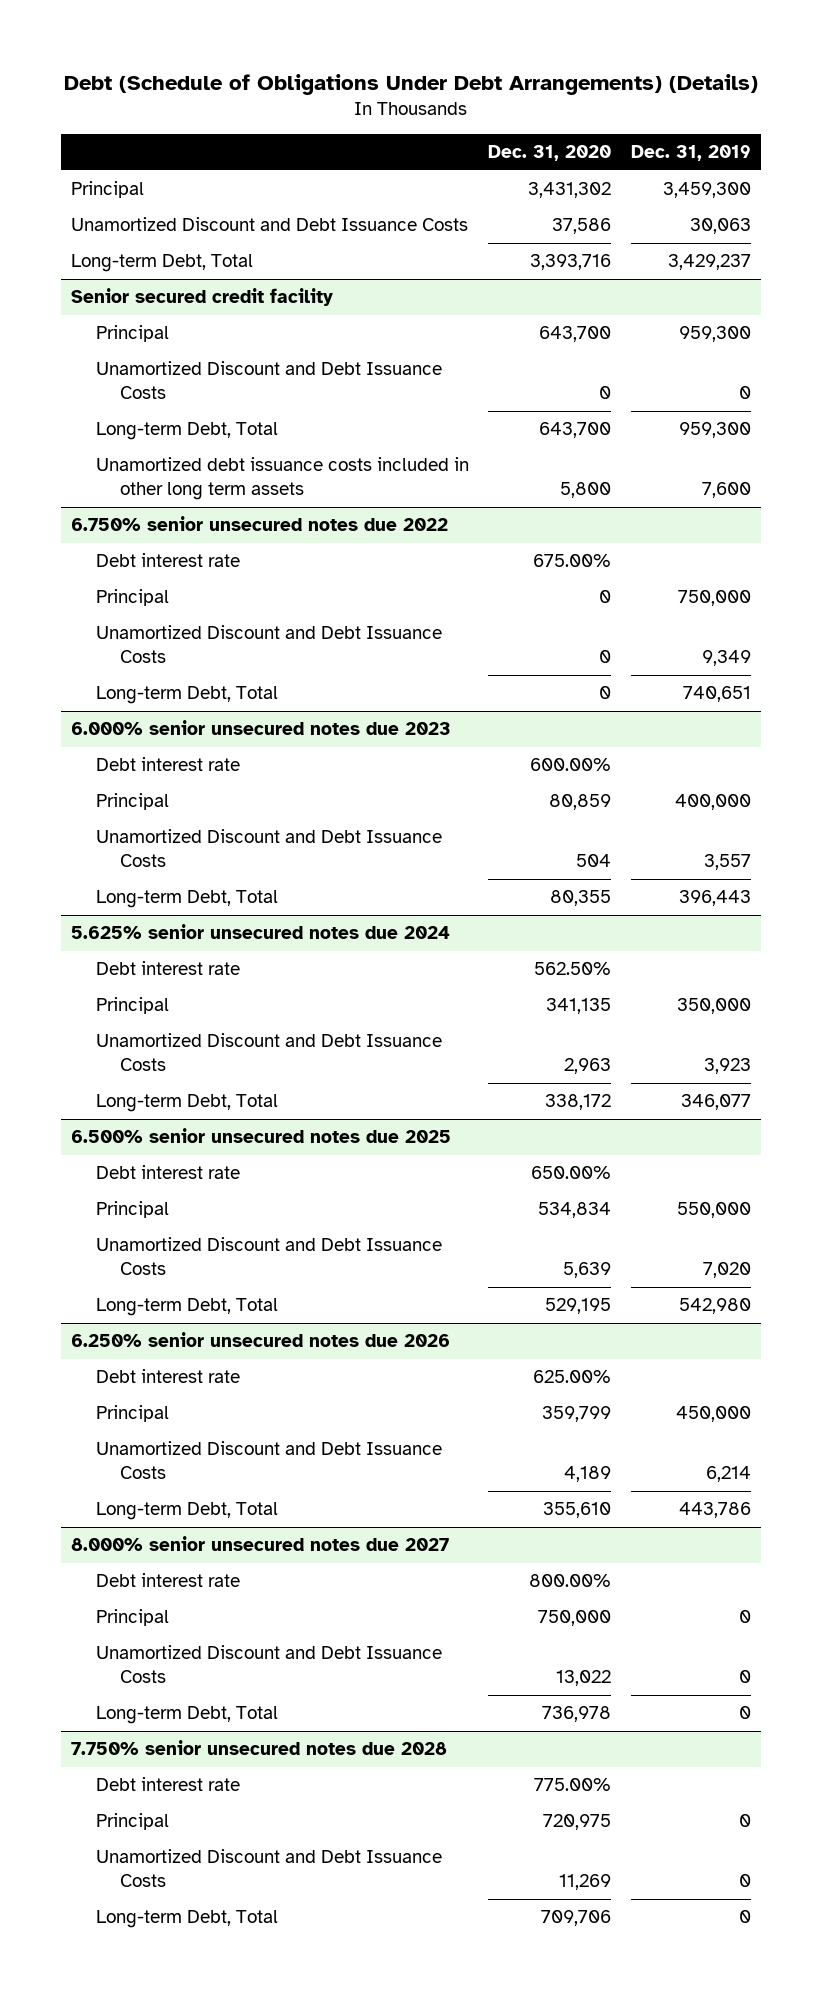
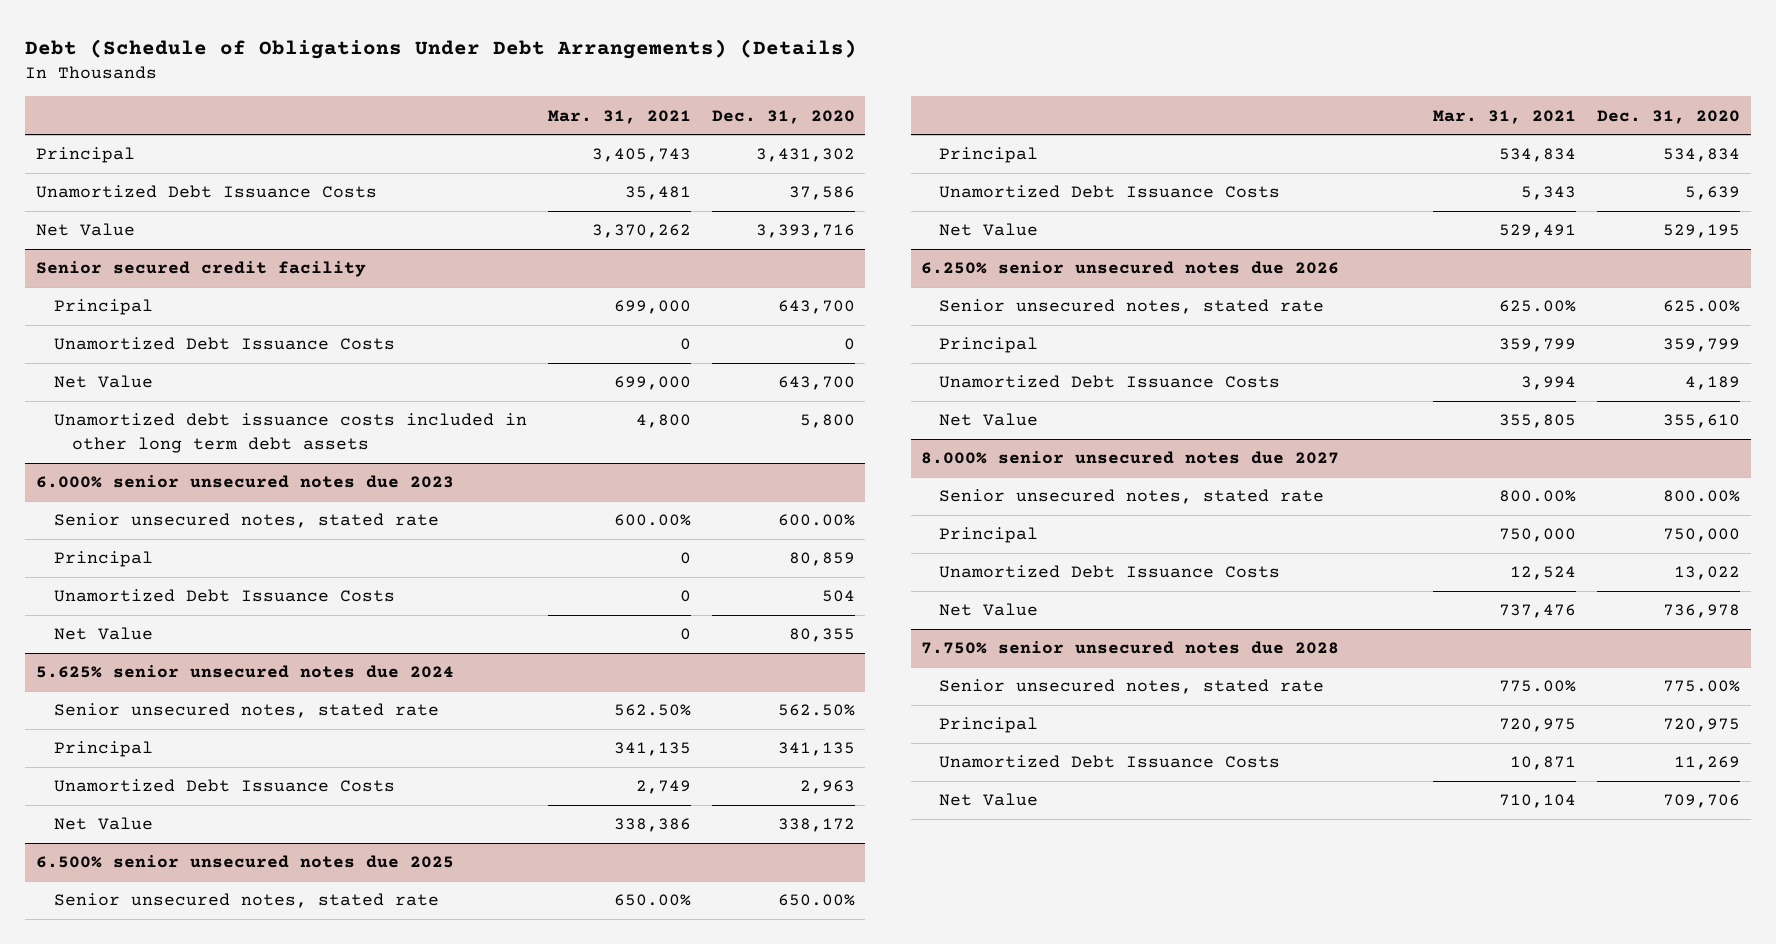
[630,145,751,162] Dec. 31, 2019 -> none
none -> [547,109,691,124] Mar. 31, 2021
[71,217,469,232] Unamortized Discount and Debt Issuance Costs -> [35,185,377,199] Unamortized Debt Issuance Costs
[71,254,254,273] Long-term Debt, Total -> [35,223,135,237] Net Value
[71,516,449,532] 6.750% senior unsecured notes due 2022 -> none
[95,553,240,568] Debt interest rate -> none
[95,589,169,607] Principal -> none
[95,625,442,663] Unamortized Discount and Debt Issuance Costs -> none
[95,686,278,705] Long-term Debt, Total -> none
[95,361,442,399] Unamortized Discount and Debt Issuance Costs -> [53,337,395,351] Unamortized Debt Issuance Costs
[95,422,278,441] Long-term Debt, Total -> [53,375,153,389] Net Value
[95,457,469,500] Unamortized debt issuance costs included in other long term assets -> [53,413,527,453] Unamortized debt issuance costs included in other long term debt assets
[95,757,240,772] Debt interest rate -> [53,513,439,529] Senior unsecured notes, stated rate
[95,829,442,867] Unamortized Discount and Debt Issuance Costs -> [53,589,395,603] Unamortized Debt Issuance Costs
[95,890,278,909] Long-term Debt, Total -> [53,627,153,641] Net Value
[95,961,240,976] Debt interest rate -> [53,703,439,719] Senior unsecured notes, stated rate
[95,1033,442,1071] Unamortized Discount and Debt Issuance Costs -> [53,779,395,793] Unamortized Debt Issuance Costs
[95,1094,278,1113] Long-term Debt, Total -> [53,817,153,831] Net Value
[95,1165,240,1180] Debt interest rate -> [53,893,439,909] Senior unsecured notes, stated rate
[95,1237,442,1275] Unamortized Discount and Debt Issuance Costs -> [939,185,1281,199] Unamortized Debt Issuance Costs
[95,1298,278,1317] Long-term Debt, Total -> [939,223,1039,237] Net Value
[95,1369,240,1384] Debt interest rate -> [939,299,1325,315] Senior unsecured notes, stated rate
[95,1441,442,1479] Unamortized Discount and Debt Issuance Costs -> [939,375,1281,389] Unamortized Debt Issuance Costs
[95,1502,278,1521] Long-term Debt, Total -> [939,413,1039,427] Net Value
[95,1573,240,1588] Debt interest rate -> [939,489,1325,505] Senior unsecured notes, stated rate
[95,1645,442,1683] Unamortized Discount and Debt Issuance Costs -> [939,565,1281,579] Unamortized Debt Issuance Costs
[95,1706,278,1725] Long-term Debt, Total -> [939,603,1039,617] Net Value
[95,1777,240,1792] Debt interest rate -> [939,679,1325,695] Senior unsecured notes, stated rate
[95,1849,442,1887] Unamortized Discount and Debt Issuance Costs -> [939,755,1281,769] Unamortized Debt Issuance Costs
[95,1910,278,1929] Long-term Debt, Total -> [939,793,1039,807] Net Value

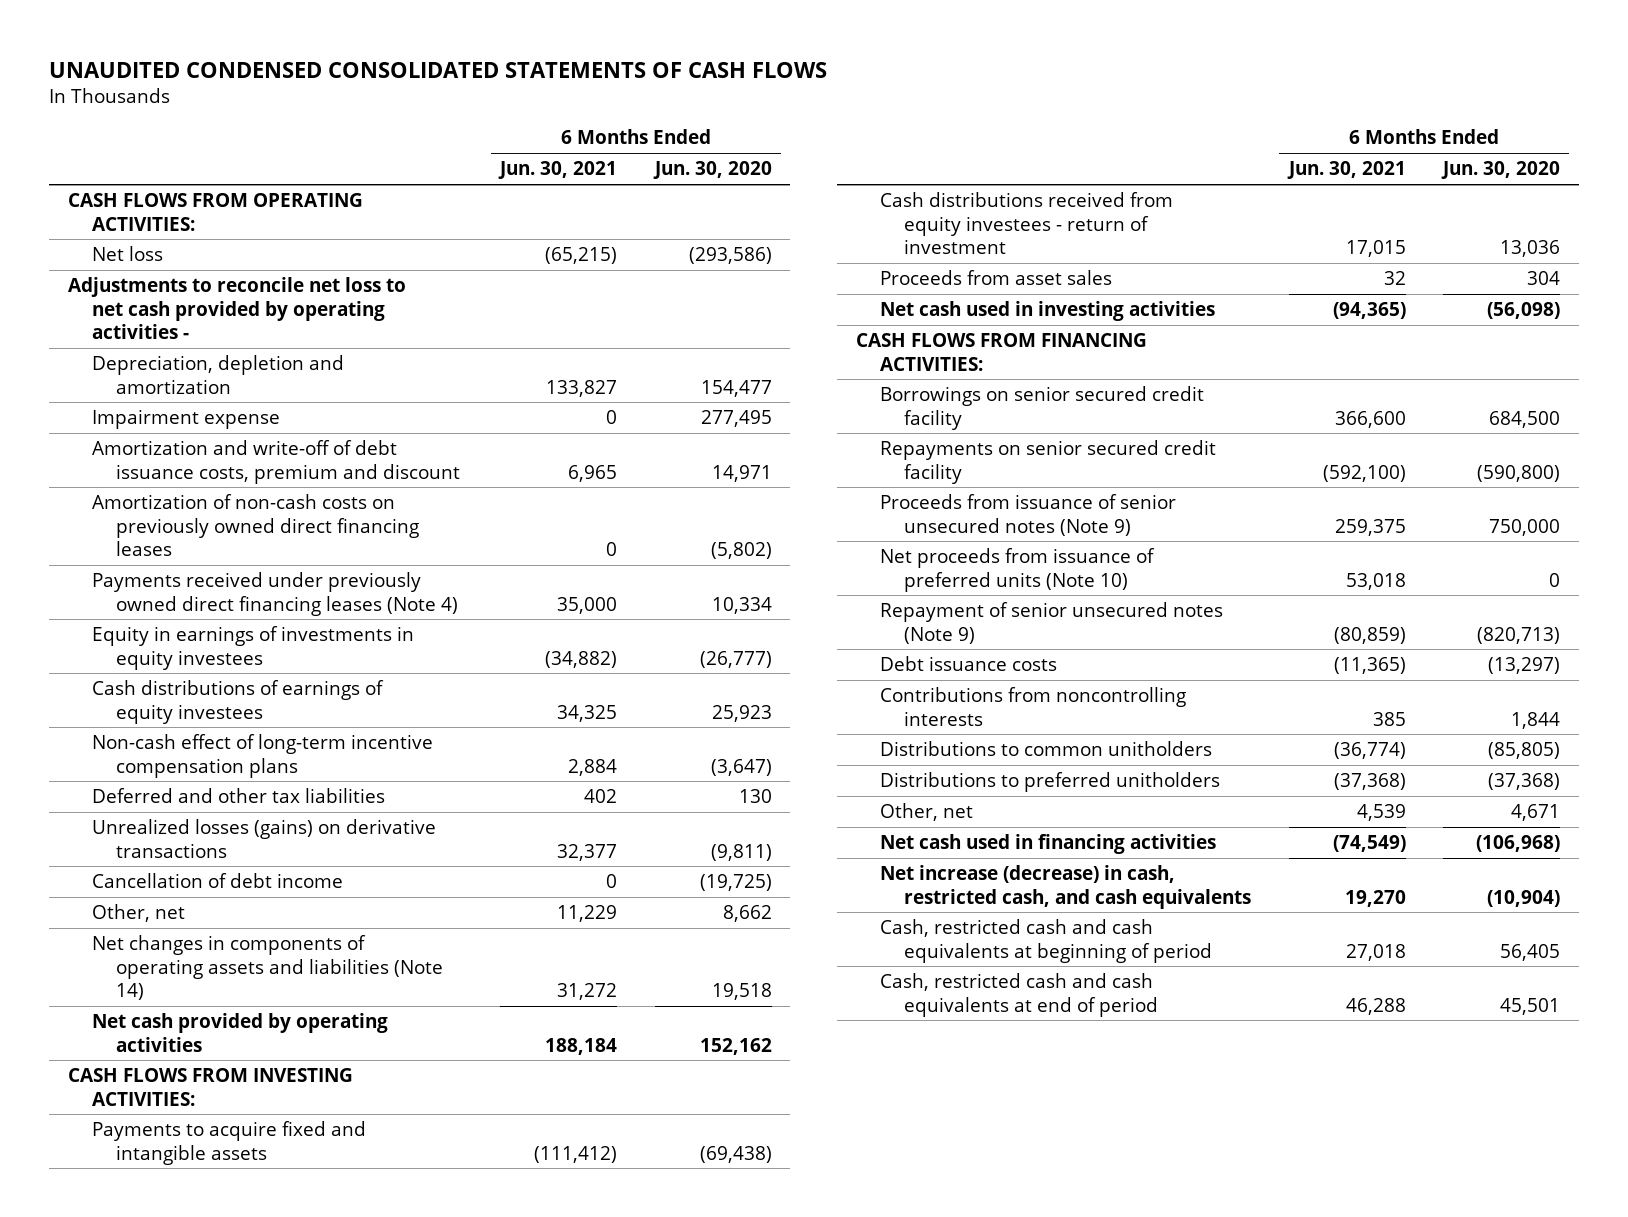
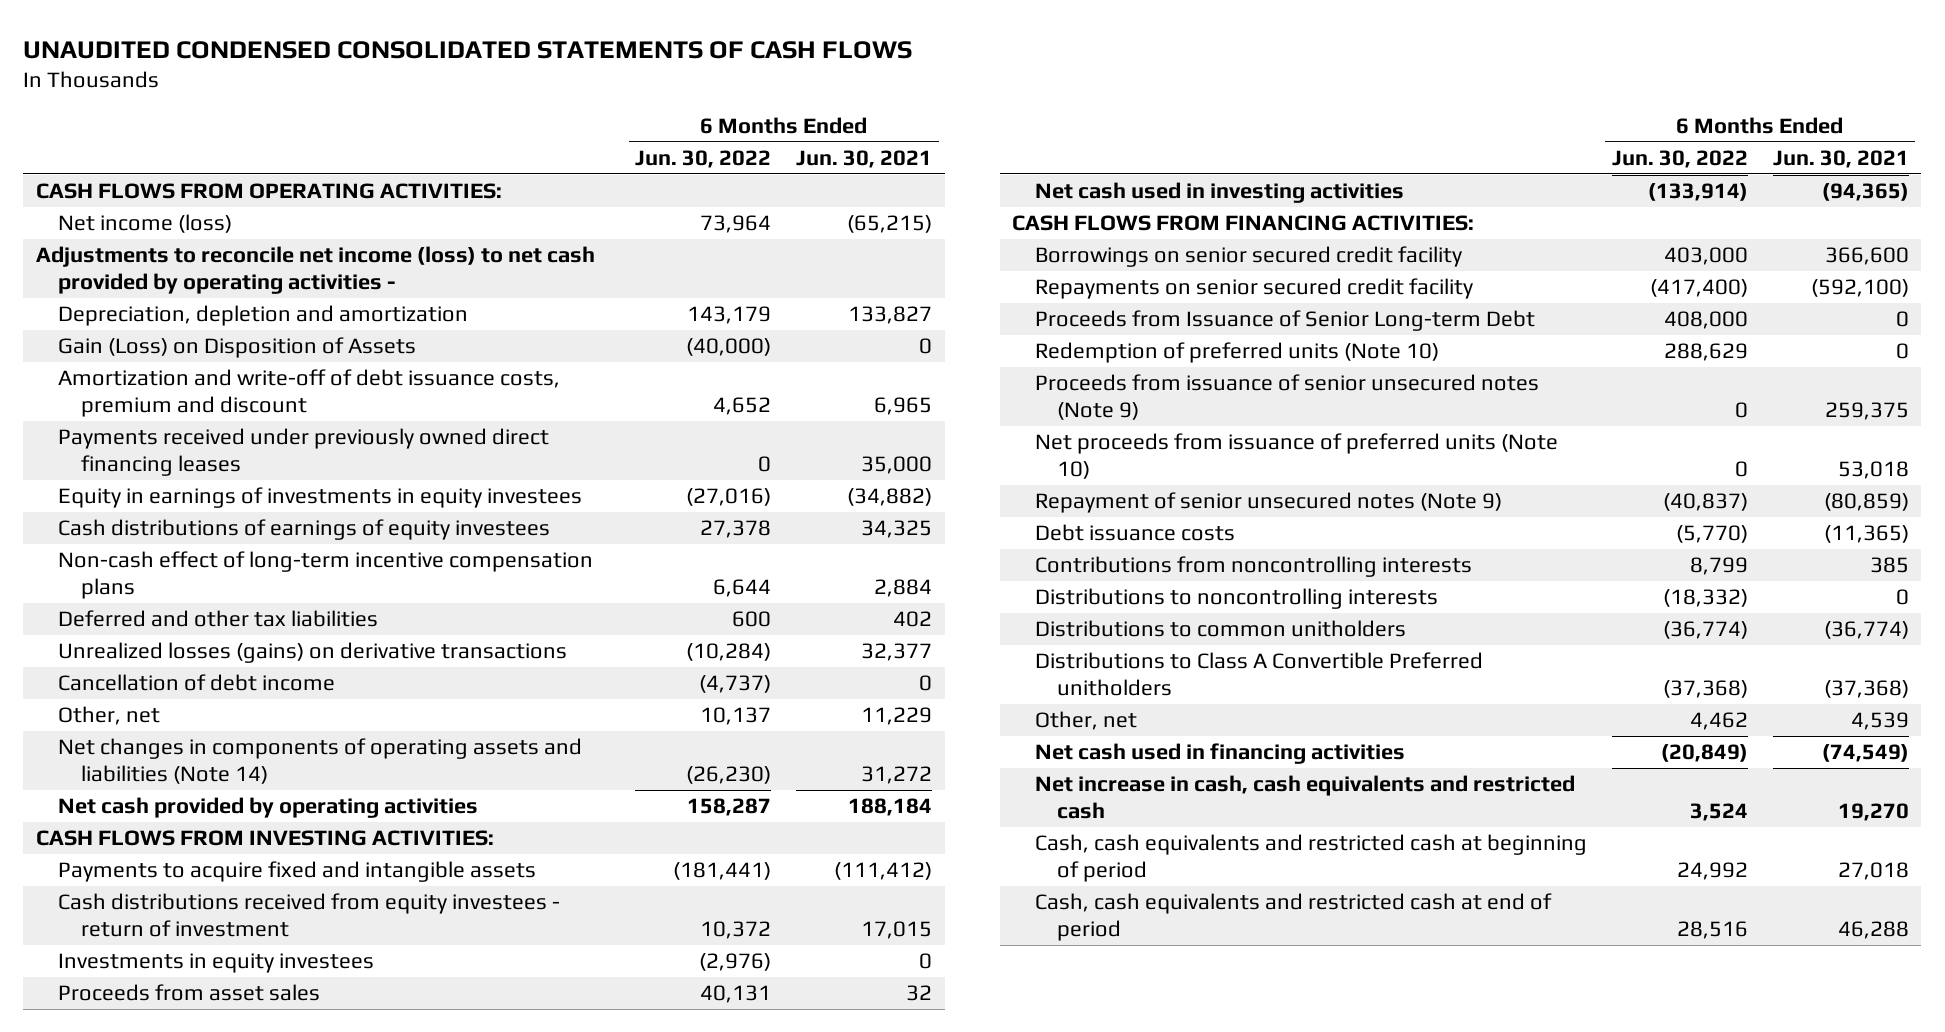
[652,161,772,180] Jun. 30, 2020 -> none
none -> [635,149,772,168] Jun. 30, 2022
[91,246,163,262] Net loss -> [58,214,233,234] Net income (loss)
[67,277,406,339] Adjustments to reconcile net loss to net cash provided by operating activities - -> [35,246,595,294] Adjustments to reconcile net income (loss) to net cash provided by operating activities -
[91,409,280,430] Impairment expense -> none
none -> [58,337,417,359] Gain (Loss) on Disposition of Assets
[91,494,420,556] Amortization of non-cash costs on previously owned direct financing leases -> none
[91,572,459,616] Payments received under previously owned direct financing leases (Note 4) -> [58,428,550,476] Payments received under previously owned direct financing leases
none -> [58,953,375,974] Investments in equity investees
none -> [1034,310,1535,332] Proceeds from Issuance of Senior Long-term Debt
none -> [1034,342,1439,364] Redemption of preferred units (Note 10)
none -> [1034,588,1438,610] Distributions to noncontrolling interests
[880,772,1221,793] Distributions to preferred unitholders -> [1034,652,1483,696] Distributions to Class A Convertible Preferred unitholders
[880,865,1252,909] Net increase (decrease) in cash, restricted cash, and cash equivalents -> [1034,775,1575,819] Net increase in cash, cash equivalents and restricted cash
[880,919,1213,963] Cash, restricted cash and cash equivalents at beginning of period -> [1034,834,1587,882] Cash, cash equivalents and restricted cash at beginning of period
[880,973,1159,1017] Cash, restricted cash and cash equivalents at end of period -> [1034,893,1552,941] Cash, cash equivalents and restricted cash at end of period

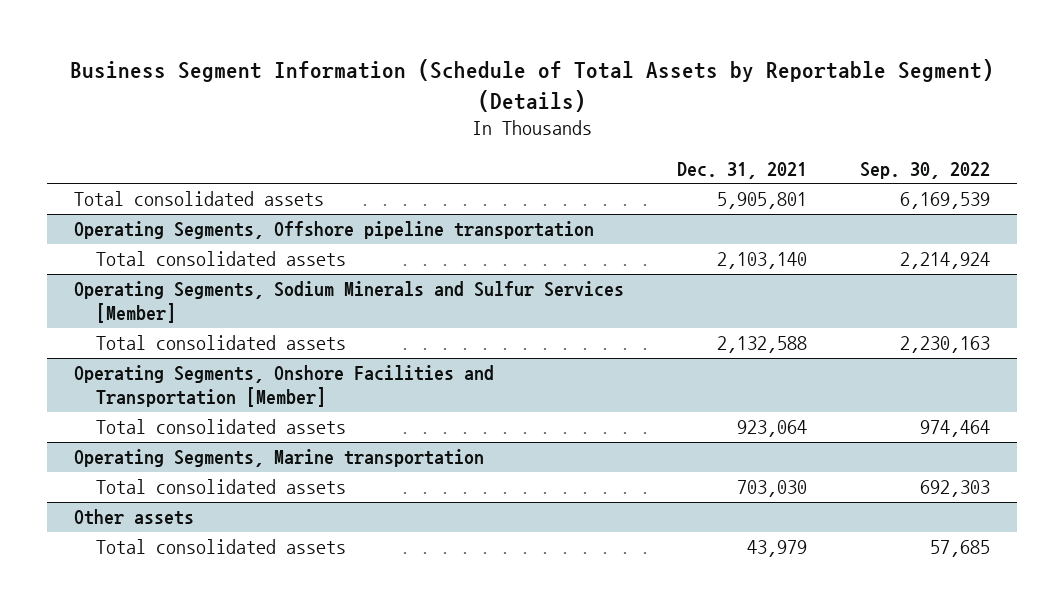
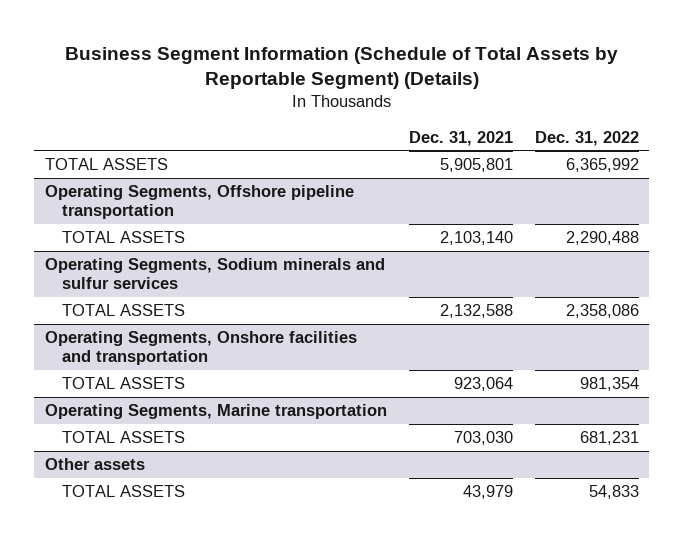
[860,161,991,179] Sep. 30, 2022 -> none
none -> [534,130,639,146] Dec. 31, 2022
[73,191,324,207] Total consolidated assets -> [45,157,169,170] TOTAL ASSETS
[96,251,347,267] Total consolidated assets -> [62,230,186,243] TOTAL ASSETS
[73,281,624,324] Operating Segments, Sodium Minerals and Sulfur Services [Member] -> [45,257,386,290] Operating Segments, Sodium minerals and sulfur services
[96,335,347,351] Total consolidated assets -> [62,303,186,316] TOTAL ASSETS
[73,365,494,408] Operating Segments, Onshore Facilities and Transportation [Member] -> [45,330,358,366] Operating Segments, Onshore facilities and transportation
[96,419,347,435] Total consolidated assets -> [62,376,186,389] TOTAL ASSETS
[96,479,347,495] Total consolidated assets -> [62,430,186,443] TOTAL ASSETS
[96,539,347,555] Total consolidated assets -> [62,484,186,497] TOTAL ASSETS

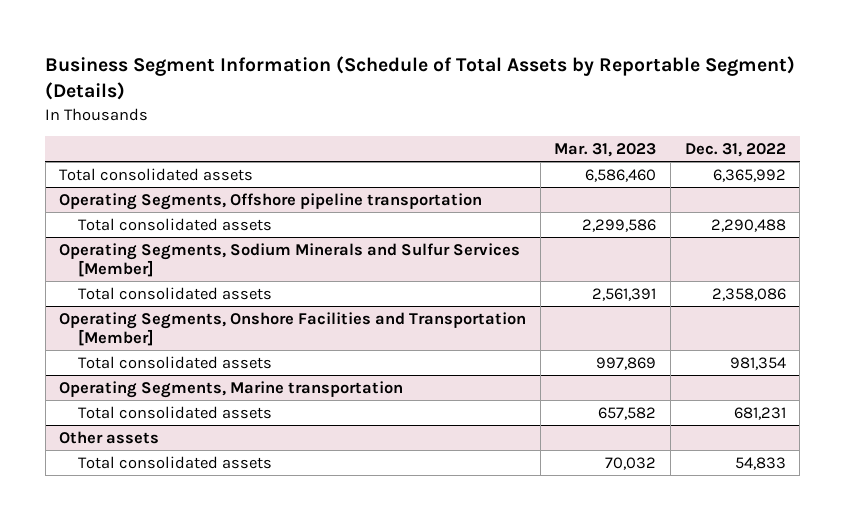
[408,130,513,146] Dec. 31, 2021 -> none
none -> [554,142,657,157] Mar. 31, 2023
[45,157,169,170] TOTAL ASSETS -> [59,167,254,181] Total consolidated assets
[62,230,186,243] TOTAL ASSETS -> [78,217,273,231] Total consolidated assets
[45,257,386,290] Operating Segments, Sodium minerals and sulfur services -> [59,242,521,278] Operating Segments, Sodium Minerals and Sulfur Services [Member]
[62,303,186,316] TOTAL ASSETS -> [78,286,273,300] Total consolidated assets
[45,330,358,366] Operating Segments, Onshore facilities and transportation -> [59,311,527,347] Operating Segments, Onshore Facilities and Transportation [Member]
[62,376,186,389] TOTAL ASSETS -> [78,355,273,369] Total consolidated assets
[62,430,186,443] TOTAL ASSETS -> [78,405,273,419] Total consolidated assets
[62,484,186,497] TOTAL ASSETS -> [78,455,273,469] Total consolidated assets

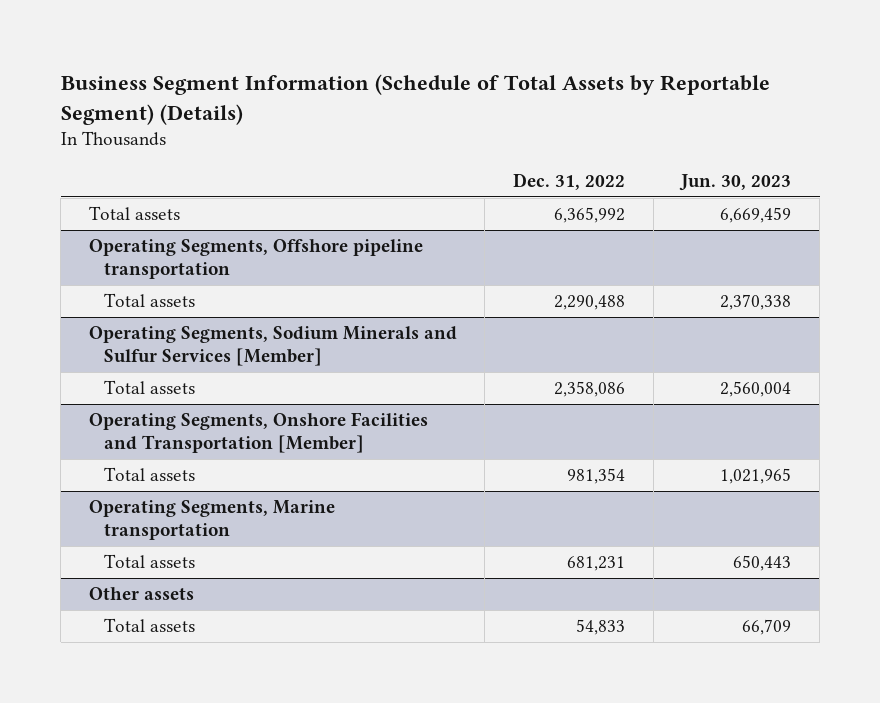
[554,142,657,157] Mar. 31, 2023 -> none
none -> [679,173,792,191] Jun. 30, 2023
[59,167,254,181] Total consolidated assets -> [88,206,180,221] Total assets
[78,217,273,231] Total consolidated assets -> [104,293,196,308] Total assets
[78,286,273,300] Total consolidated assets -> [104,380,196,395] Total assets
[78,355,273,369] Total consolidated assets -> [104,467,196,482] Total assets
[78,405,273,419] Total consolidated assets -> [104,554,196,569] Total assets
[78,455,273,469] Total consolidated assets -> [104,618,196,633] Total assets

